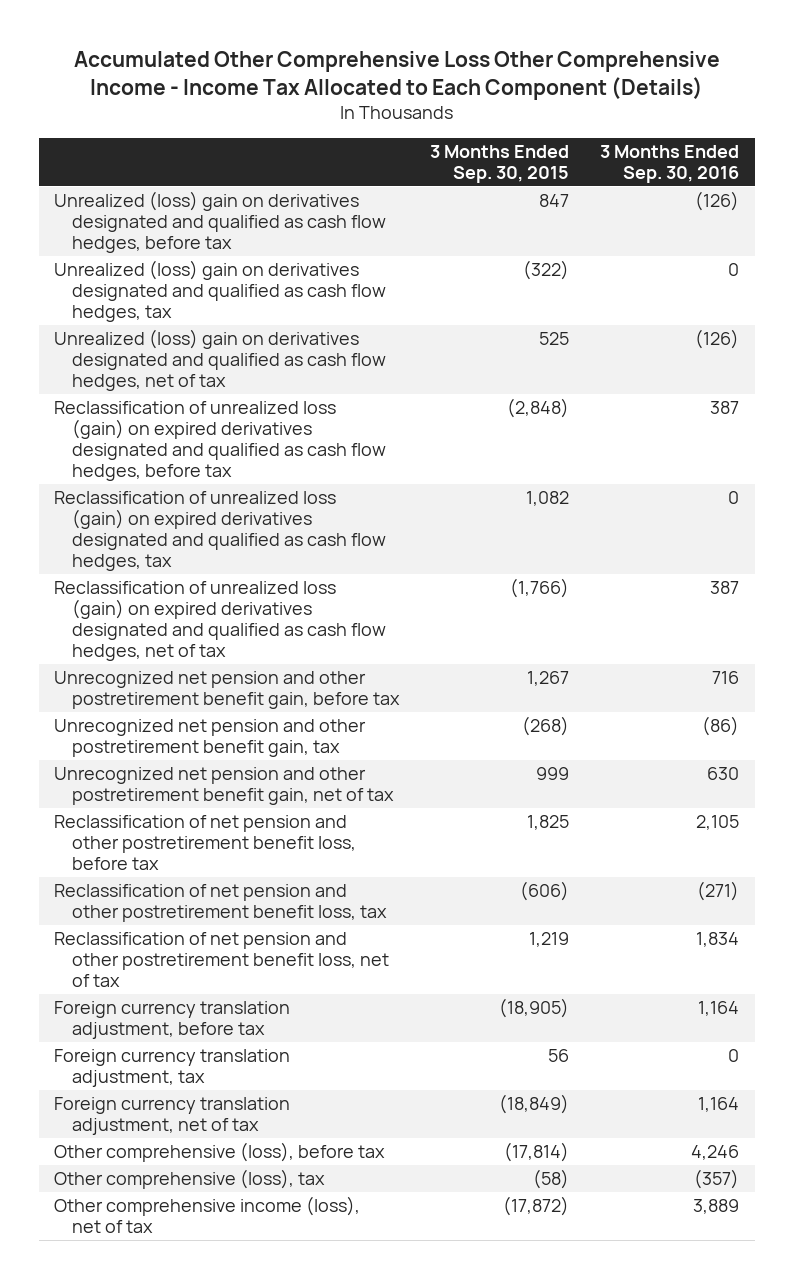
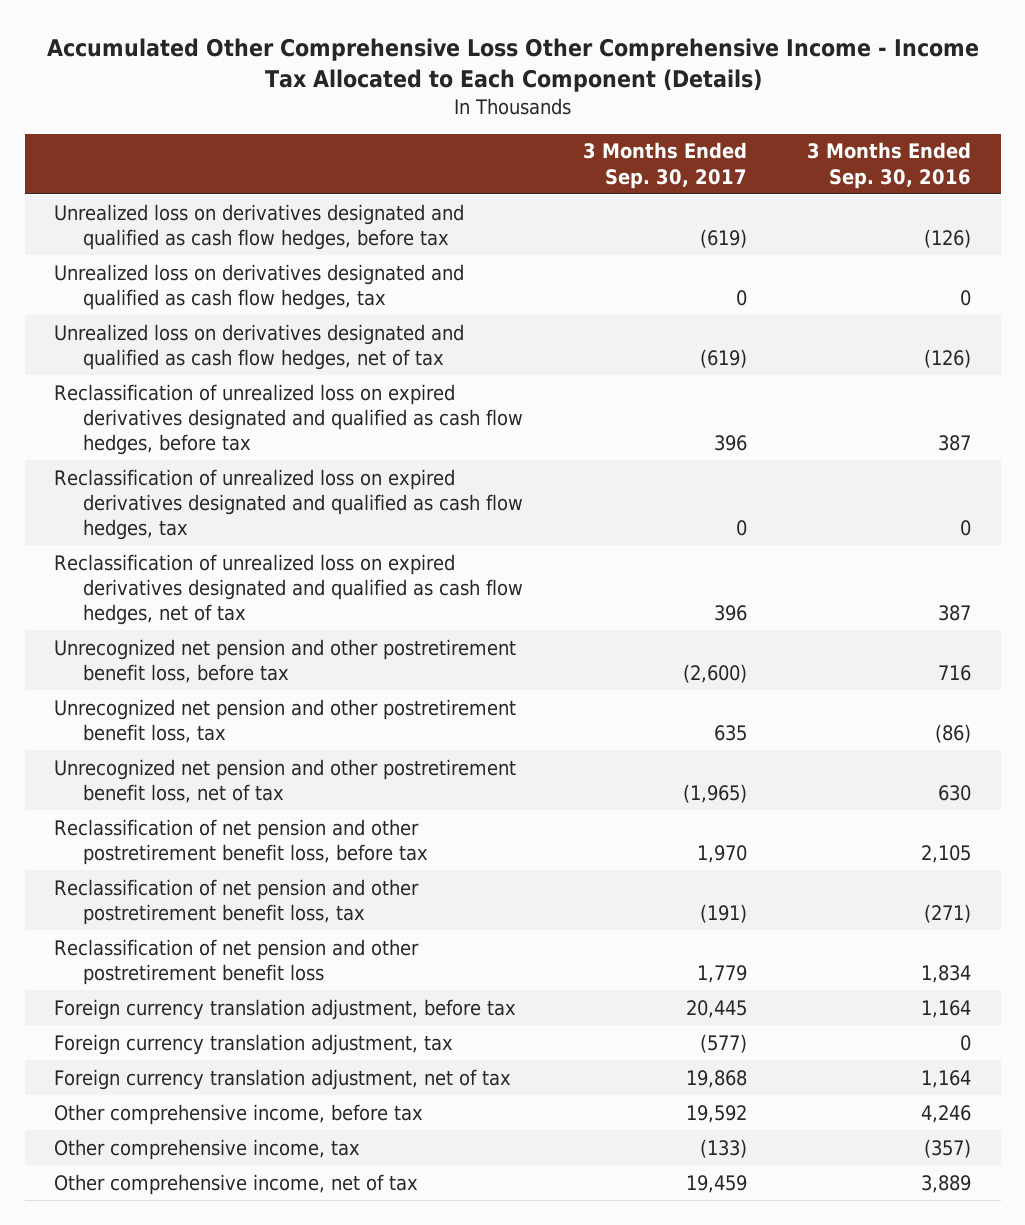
[429,144,569,183] 3 Months Ended Sep. 30, 2015 -> none
none -> [582,142,747,189] 3 Months Ended Sep. 30, 2017
[54,191,386,254] Unrealized (loss) gain on derivatives designated and qualified as cash flow hedges, before tax -> [54,203,465,250] Unrealized loss on derivatives designated and qualified as cash flow hedges, before tax
[54,260,386,323] Unrealized (loss) gain on derivatives designated and qualified as cash flow hedges, tax -> [54,263,465,310] Unrealized loss on derivatives designated and qualified as cash flow hedges, tax
[54,329,386,392] Unrealized (loss) gain on derivatives designated and qualified as cash flow hedges, net of tax -> [54,323,465,370] Unrealized loss on derivatives designated and qualified as cash flow hedges, net of tax
[54,401,386,482] Reclassification of unrealized loss (gain) on expired derivatives designated and qualified as cash flow hedges, before tax -> [54,383,523,455] Reclassification of unrealized loss on expired derivatives designated and qualified as cash flow hedges, before tax
[54,491,386,572] Reclassification of unrealized loss (gain) on expired derivatives designated and qualified as cash flow hedges, tax -> [54,468,523,540] Reclassification of unrealized loss on expired derivatives designated and qualified as cash flow hedges, tax
[54,581,386,662] Reclassification of unrealized loss (gain) on expired derivatives designated and qualified as cash flow hedges, net of tax -> [54,553,523,625] Reclassification of unrealized loss on expired derivatives designated and qualified as cash flow hedges, net of tax
[54,671,400,710] Unrecognized net pension and other postretirement benefit gain, before tax -> [54,638,517,683] Unrecognized net pension and other postretirement benefit loss, before tax
[54,719,367,758] Unrecognized net pension and other postretirement benefit gain, tax -> [54,698,517,743] Unrecognized net pension and other postretirement benefit loss, tax
[54,767,394,806] Unrecognized net pension and other postretirement benefit gain, net of tax -> [54,758,517,803] Unrecognized net pension and other postretirement benefit loss, net of tax
[54,932,389,988] Reclassification of net pension and other postretirement benefit loss, net of tax -> [54,938,420,985] Reclassification of net pension and other postretirement benefit loss
[54,1142,386,1163] Other comprehensive (loss), before tax -> [54,1103,424,1125] Other comprehensive income, before tax
[54,1169,326,1190] Other comprehensive (loss), tax -> [54,1138,361,1160] Other comprehensive income, tax
[54,1196,361,1234] Other comprehensive income (loss), net of tax -> [54,1173,419,1195] Other comprehensive income, net of tax

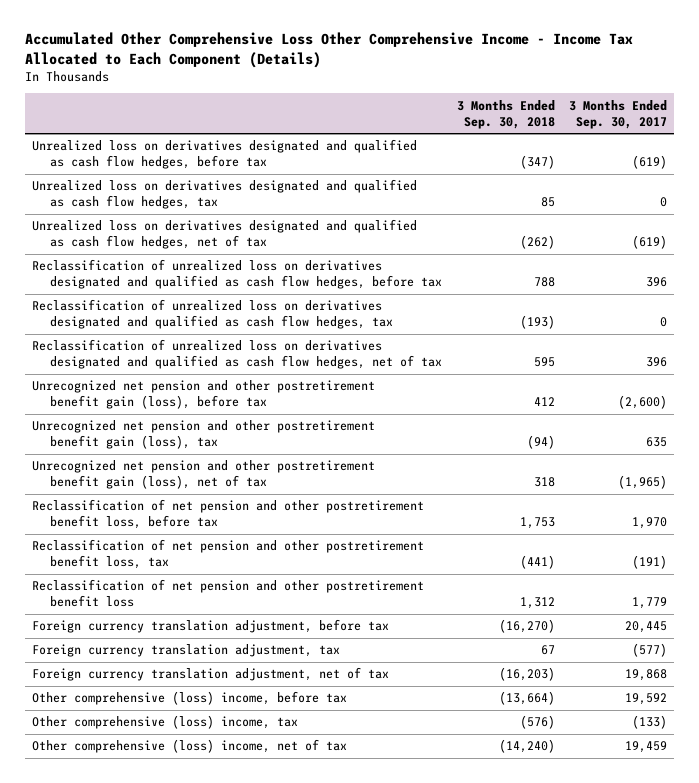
[806,142,971,189] 3 Months Ended Sep. 30, 2016 -> none
none -> [456,99,555,129] 3 Months Ended Sep. 30, 2018
[54,383,523,455] Reclassification of unrealized loss on expired derivatives designated and qualified as cash flow hedges, before tax -> [32,259,443,290] Reclassification of unrealized loss on derivatives designated and qualified as cash flow hedges, before tax
[54,468,523,540] Reclassification of unrealized loss on expired derivatives designated and qualified as cash flow hedges, tax -> [32,299,394,330] Reclassification of unrealized loss on derivatives designated and qualified as cash flow hedges, tax
[54,553,523,625] Reclassification of unrealized loss on expired derivatives designated and qualified as cash flow hedges, net of tax -> [32,339,443,370] Reclassification of unrealized loss on derivatives designated and qualified as cash flow hedges, net of tax
[54,638,517,683] Unrecognized net pension and other postretirement benefit loss, before tax -> [32,380,376,410] Unrecognized net pension and other postretirement benefit gain (loss), before tax
[54,698,517,743] Unrecognized net pension and other postretirement benefit loss, tax -> [32,420,376,450] Unrecognized net pension and other postretirement benefit gain (loss), tax
[54,758,517,803] Unrecognized net pension and other postretirement benefit loss, net of tax -> [32,460,376,490] Unrecognized net pension and other postretirement benefit gain (loss), net of tax
[54,1103,424,1125] Other comprehensive income, before tax -> [32,691,348,706] Other comprehensive (loss) income, before tax
[54,1138,361,1160] Other comprehensive income, tax -> [32,715,299,730] Other comprehensive (loss) income, tax
[54,1173,419,1195] Other comprehensive income, net of tax -> [32,739,348,754] Other comprehensive (loss) income, net of tax

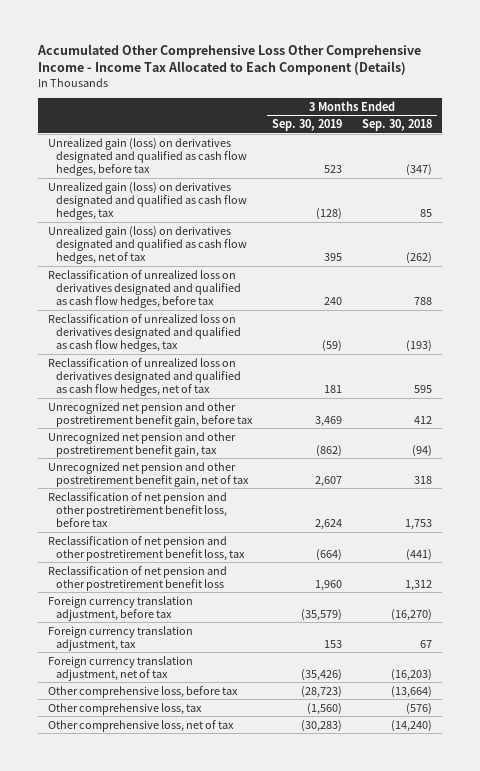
[569,99,668,129] 3 Months Ended Sep. 30, 2017 -> none
none -> [272,119,343,132] Sep. 30, 2019
[32,139,418,170] Unrealized loss on derivatives designated and qualified as cash flow hedges, before tax -> [47,137,248,176] Unrealized gain (loss) on derivatives designated and qualified as cash flow hedges, before tax
[32,179,418,210] Unrealized loss on derivatives designated and qualified as cash flow hedges, tax -> [47,181,248,220] Unrealized gain (loss) on derivatives designated and qualified as cash flow hedges, tax
[32,219,418,250] Unrealized loss on derivatives designated and qualified as cash flow hedges, net of tax -> [47,225,248,264] Unrealized gain (loss) on derivatives designated and qualified as cash flow hedges, net of tax
[32,380,376,410] Unrecognized net pension and other postretirement benefit gain (loss), before tax -> [47,401,254,427] Unrecognized net pension and other postretirement benefit gain, before tax
[32,420,376,450] Unrecognized net pension and other postretirement benefit gain (loss), tax -> [47,431,236,457] Unrecognized net pension and other postretirement benefit gain, tax
[32,460,376,490] Unrecognized net pension and other postretirement benefit gain (loss), net of tax -> [47,461,250,487] Unrecognized net pension and other postretirement benefit gain, net of tax
[32,691,348,706] Other comprehensive (loss) income, before tax -> [47,685,238,698] Other comprehensive loss, before tax
[32,715,299,730] Other comprehensive (loss) income, tax -> [47,702,202,715] Other comprehensive loss, tax
[32,739,348,754] Other comprehensive (loss) income, net of tax -> [47,719,234,732] Other comprehensive loss, net of tax

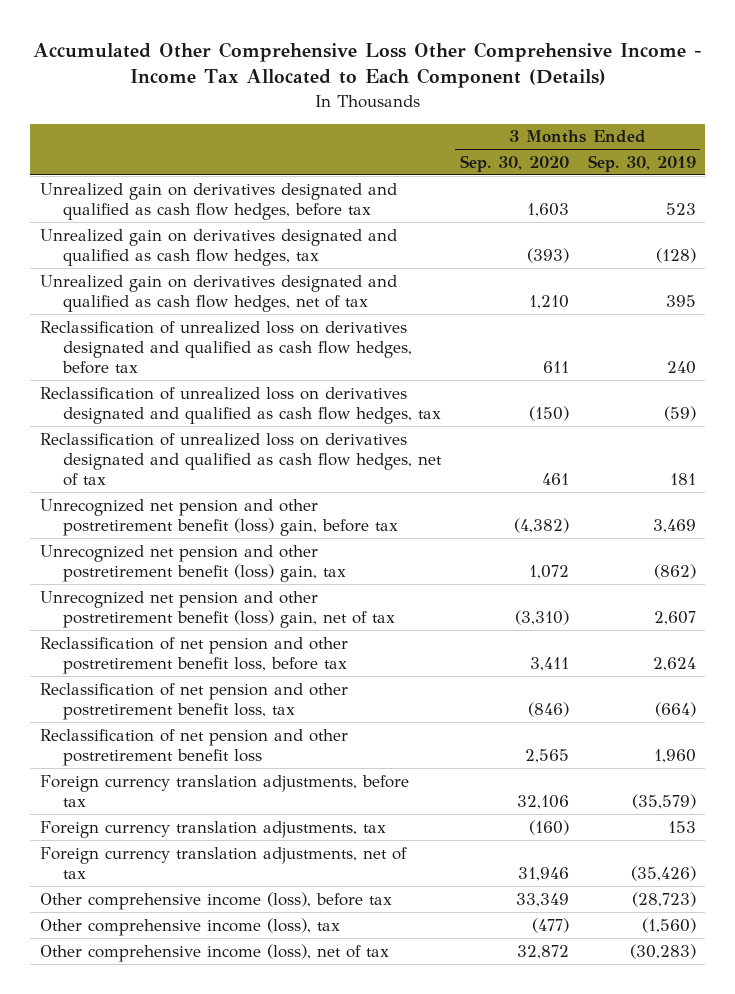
[361,119,432,132] Sep. 30, 2018 -> none
none -> [459,155,569,173] Sep. 30, 2020
[47,137,248,176] Unrealized gain (loss) on derivatives designated and qualified as cash flow hedges, before tax -> [39,182,397,220] Unrealized gain on derivatives designated and qualified as cash flow hedges, before tax
[47,181,248,220] Unrealized gain (loss) on derivatives designated and qualified as cash flow hedges, tax -> [39,228,397,266] Unrealized gain on derivatives designated and qualified as cash flow hedges, tax
[47,225,248,264] Unrealized gain (loss) on derivatives designated and qualified as cash flow hedges, net of tax -> [39,274,397,312] Unrealized gain on derivatives designated and qualified as cash flow hedges, net of tax
[47,401,254,427] Unrecognized net pension and other postretirement benefit gain, before tax -> [39,498,398,536] Unrecognized net pension and other postretirement benefit (loss) gain, before tax
[47,431,236,457] Unrecognized net pension and other postretirement benefit gain, tax -> [39,544,346,582] Unrecognized net pension and other postretirement benefit (loss) gain, tax
[47,461,250,487] Unrecognized net pension and other postretirement benefit gain, net of tax -> [39,590,395,628] Unrecognized net pension and other postretirement benefit (loss) gain, net of tax
[47,595,193,621] Foreign currency translation adjustment, before tax -> [39,774,409,807] Foreign currency translation adjustments, before tax
[47,625,193,651] Foreign currency translation adjustment, tax -> [39,820,386,838] Foreign currency translation adjustments, tax
[47,655,193,681] Foreign currency translation adjustment, net of tax -> [39,846,407,879] Foreign currency translation adjustments, net of tax
[47,685,238,698] Other comprehensive loss, before tax -> [39,891,392,910] Other comprehensive income (loss), before tax
[47,702,202,715] Other comprehensive loss, tax -> [39,917,340,936] Other comprehensive income (loss), tax
[47,719,234,732] Other comprehensive loss, net of tax -> [39,943,389,962] Other comprehensive income (loss), net of tax

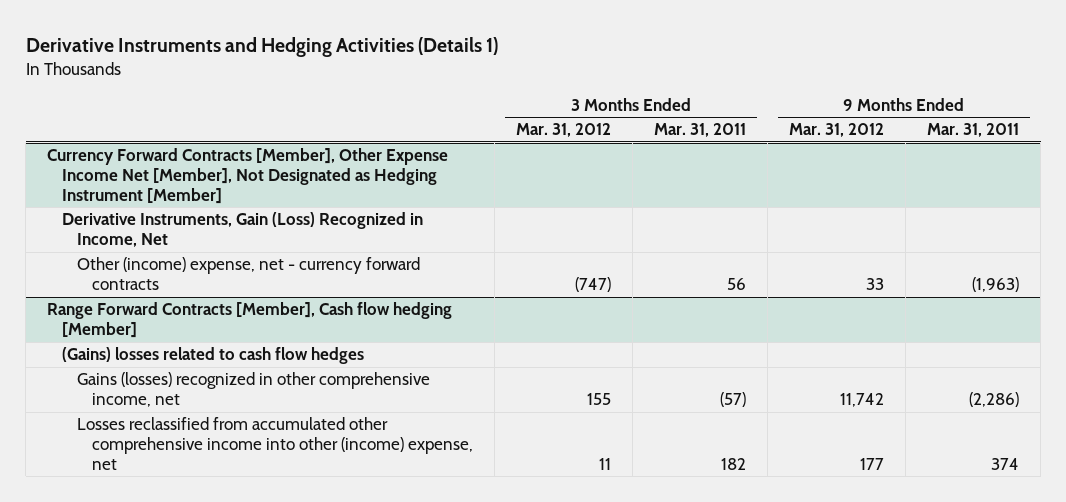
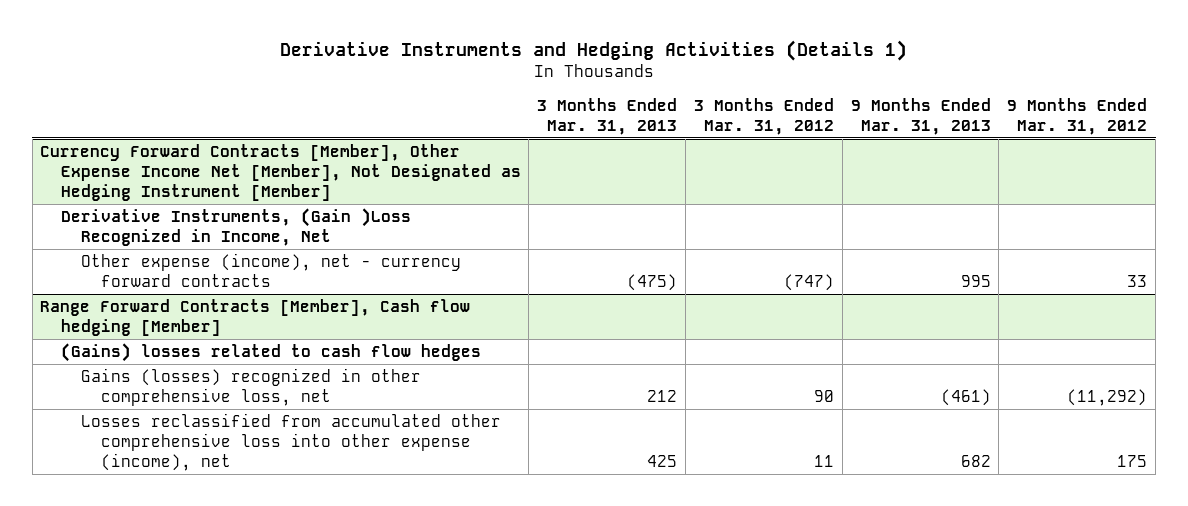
[653,123,746,138] Mar. 31, 2011 -> none
[927,123,1020,138] Mar. 31, 2011 -> none
none -> [537,97,678,135] 3 Months Ended Mar. 31, 2013
none -> [850,97,991,135] 9 Months Ended Mar. 31, 2013
[61,212,423,248] Derivative Instruments, Gain (Loss) Recognized in Income, Net -> [60,207,411,246] Derivative Instruments, (Gain )Loss Recognized in Income, Net
[76,257,420,291] Other (income) expense, net - currency forward contracts -> [80,252,461,287] Other expense (income), net - currency forward contracts
[76,372,430,408] Gains (losses) recognized in other comprehensive income, net -> [80,367,421,406] Gains (losses) recognized in other comprehensive loss, net
[586,393,611,406] 155 -> [813,389,834,402] 90
[840,393,885,408] 11,742 -> [1067,388,1148,406] (11,292)
[76,417,473,471] Losses reclassified from accumulated other comprehensive income into other (income) expense, net -> [80,412,501,471] Losses reclassified from accumulated other comprehensive loss into other expense (income), net
[860,458,885,471] 177 -> [1117,454,1148,467] 175

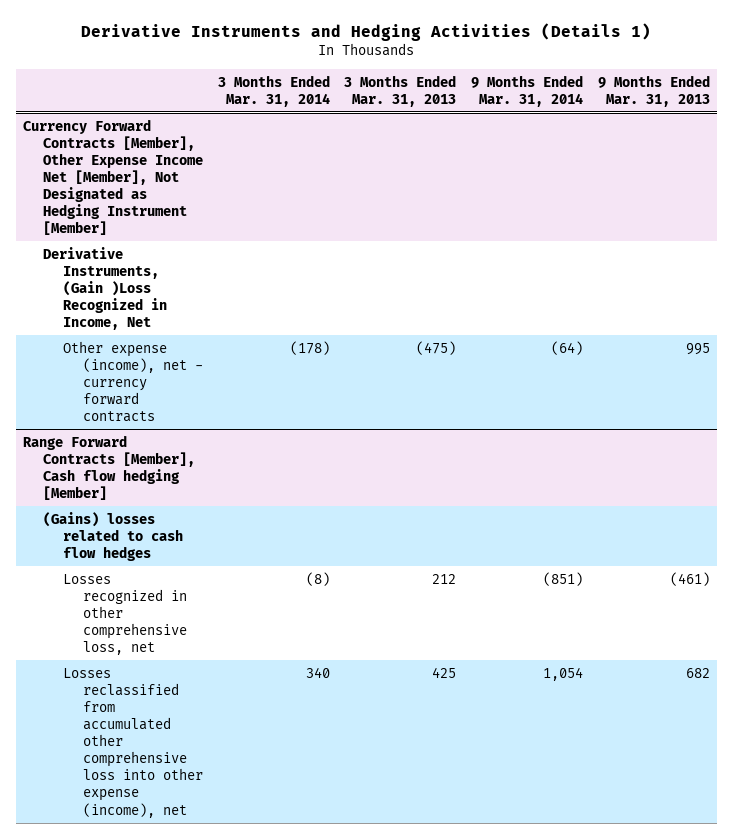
[693,97,834,135] 3 Months Ended Mar. 31, 2012 -> none
[1007,97,1148,135] 9 Months Ended Mar. 31, 2012 -> none
none -> [217,74,330,107] 3 Months Ended Mar. 31, 2014
none -> [471,74,584,107] 9 Months Ended Mar. 31, 2014
[80,367,421,406] Gains (losses) recognized in other comprehensive loss, net -> [63,573,187,656] Losses recognized in other comprehensive loss, net

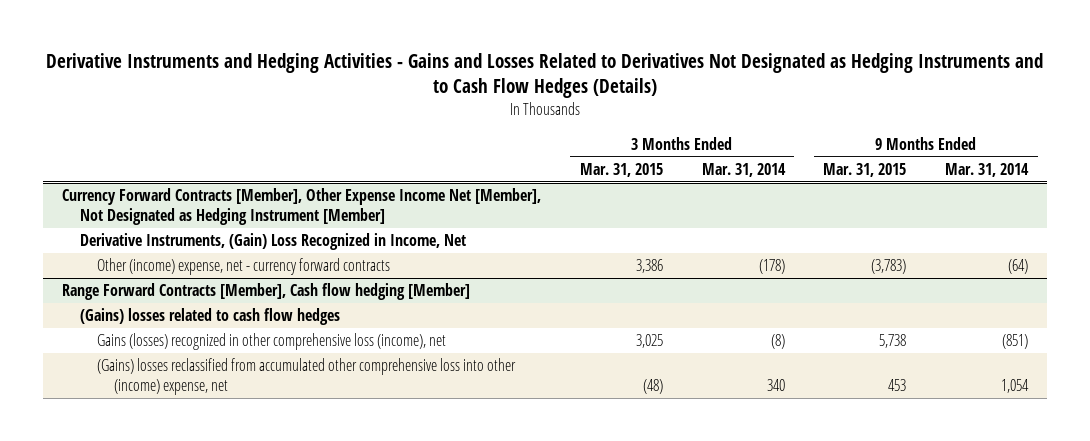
[81,23,652,42] Derivative Instruments and Hedging Activities (Details 1) -> [46,53,1044,99] Derivative Instruments and Hedging Activities - Gains and Losses Related to Derivatives Not Designated as Hedging Instruments and to Cash Flow Hedges (Details)
[344,74,457,107] 3 Months Ended Mar. 31, 2013 -> none
[597,74,710,107] 9 Months Ended Mar. 31, 2013 -> none
none -> [580,163,664,178] Mar. 31, 2015
none -> [823,163,907,178] Mar. 31, 2015
[43,246,168,331] Derivative Instruments, (Gain )Loss Recognized in Income, Net -> [79,233,466,251] Derivative Instruments, (Gain) Loss Recognized in Income, Net
[63,340,203,423] Other expense (income), net - currency forward contracts -> [96,258,390,276] Other (income) expense, net - currency forward contracts
[63,573,187,656] Losses recognized in other comprehensive loss, net -> [96,333,446,351] Gains (losses) recognized in other comprehensive loss (income), net
[63,667,203,818] Losses reclassified from accumulated other comprehensive loss into other expense (income), net -> [96,358,516,395] (Gains) losses reclassified from accumulated other comprehensive loss into other (income) expense, net

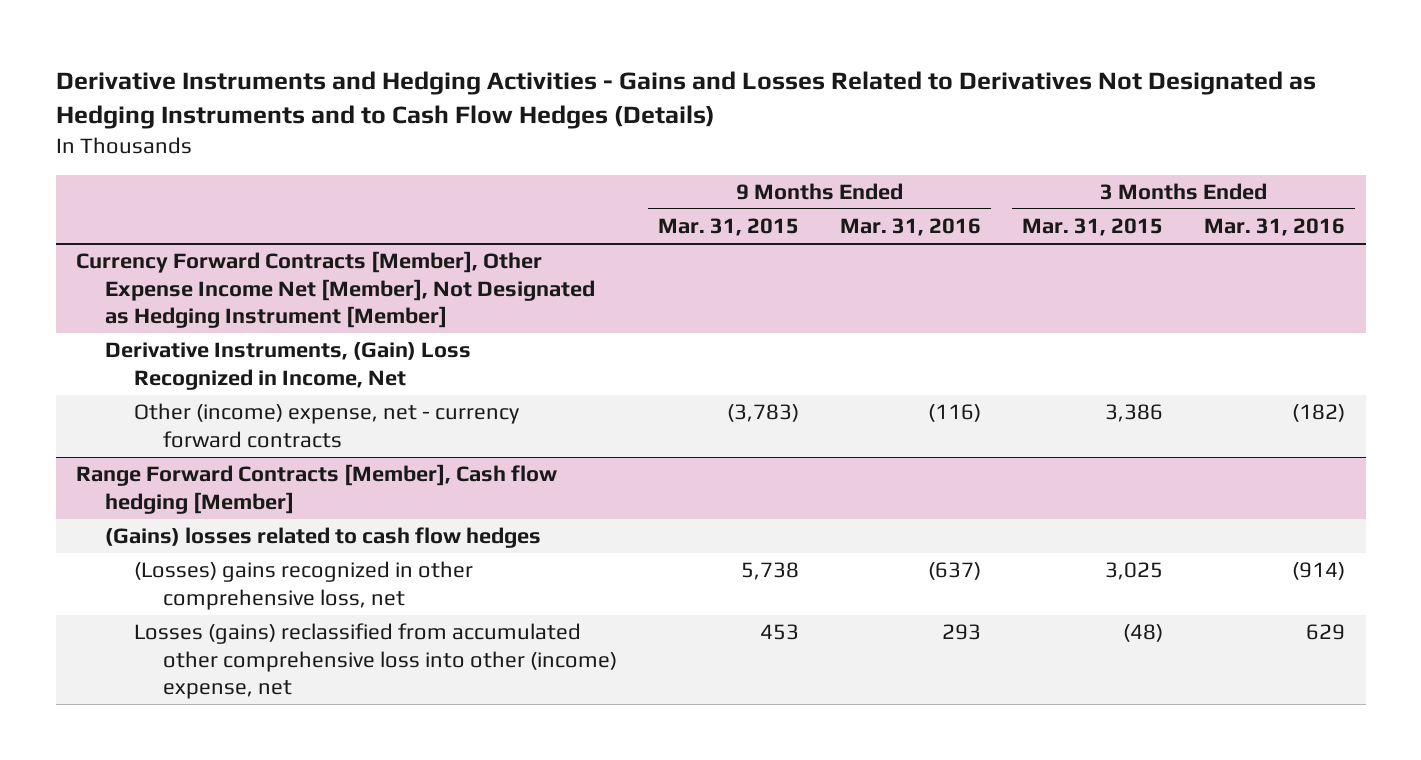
[701,163,786,178] Mar. 31, 2014 -> none
[944,163,1029,178] Mar. 31, 2014 -> none
none -> [840,218,982,237] Mar. 31, 2016
none -> [1204,218,1346,237] Mar. 31, 2016
[96,333,446,351] Gains (losses) recognized in other comprehensive loss (income), net -> [134,561,474,610] (Losses) gains recognized in other comprehensive loss, net
[96,358,516,395] (Gains) losses reclassified from accumulated other comprehensive loss into other (income) expense, net -> [134,623,618,700] Losses (gains) reclassified from accumulated other comprehensive loss into other (income) expense, net

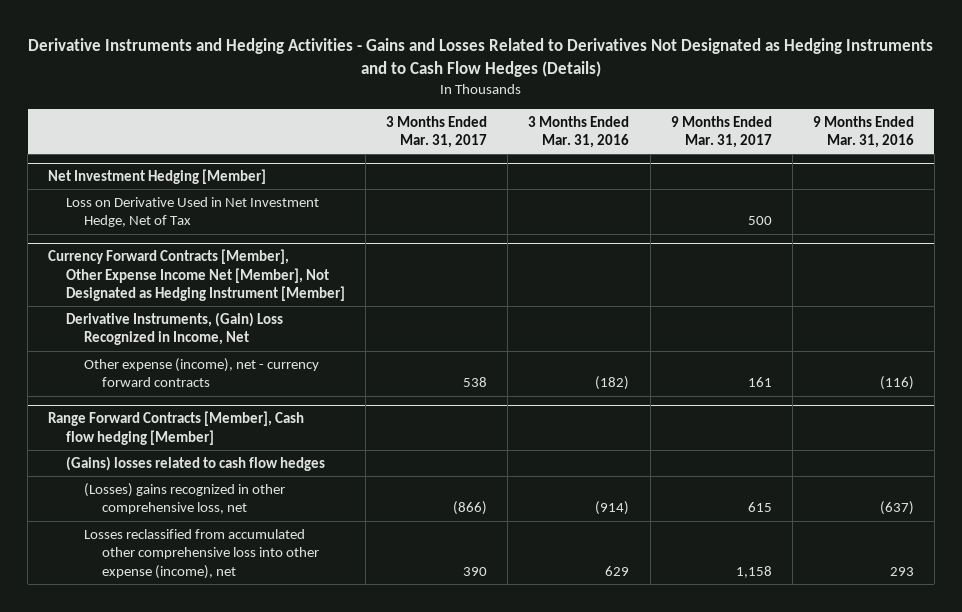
[658,218,800,237] Mar. 31, 2015 -> none
[1022,218,1164,237] Mar. 31, 2015 -> none
none -> [386,115,488,149] 3 Months Ended Mar. 31, 2017
none -> [670,115,772,149] 9 Months Ended Mar. 31, 2017
none -> [48,169,267,185] Net Investment Hedging [Member]
none -> [66,196,320,228] Loss on Derivative Used in Net Investment Hedge, Net of Tax
[134,403,520,448] Other (income) expense, net - currency forward contracts -> [84,357,320,388] Other expense (income), net - currency forward contracts
[134,623,618,700] Losses (gains) reclassified from accumulated other comprehensive loss into other (income) expense, net -> [84,528,320,579] Losses reclassified from accumulated other comprehensive loss into other expense (income), net

